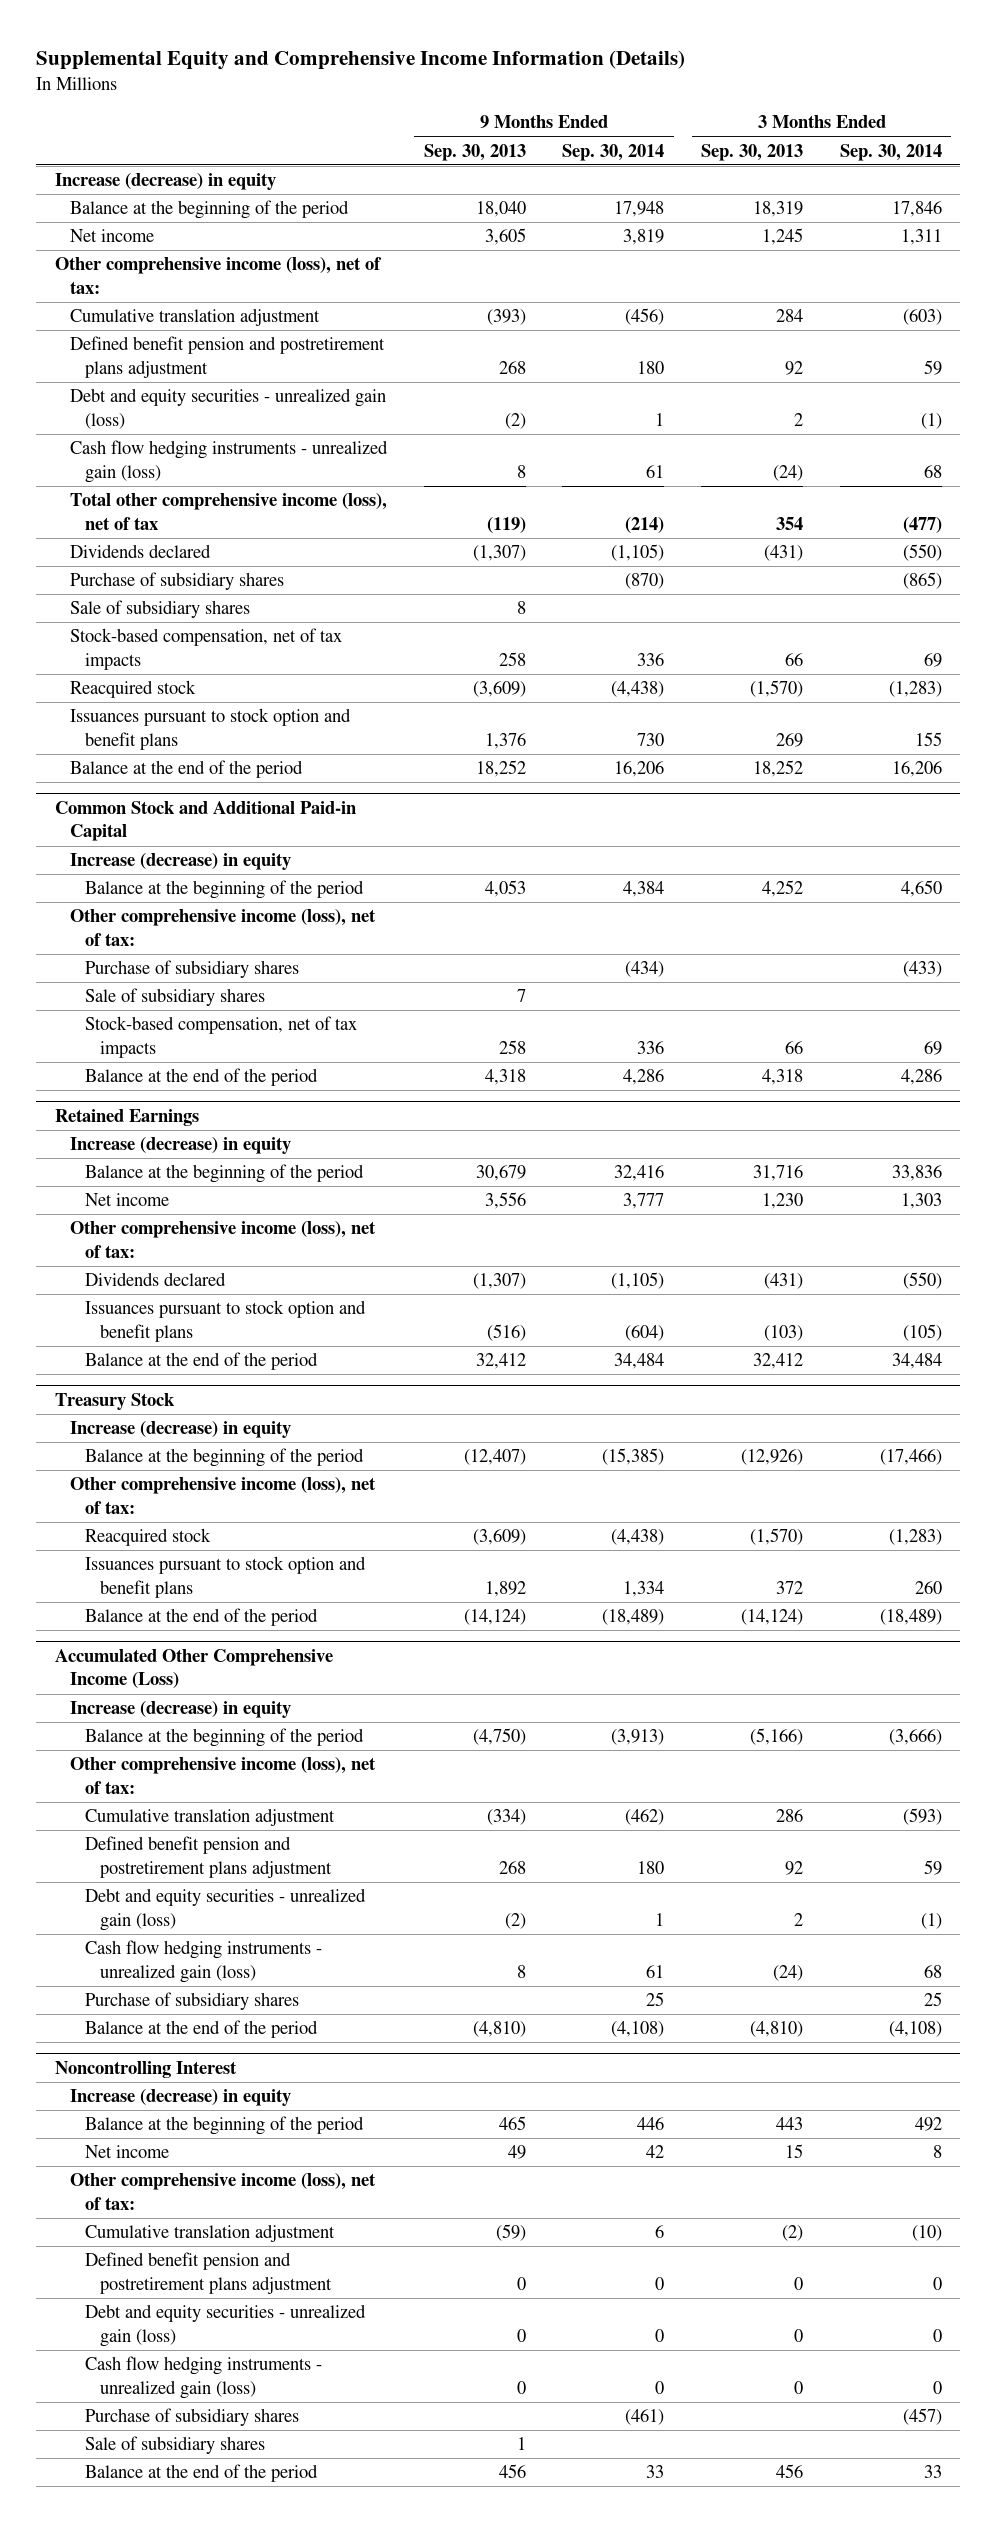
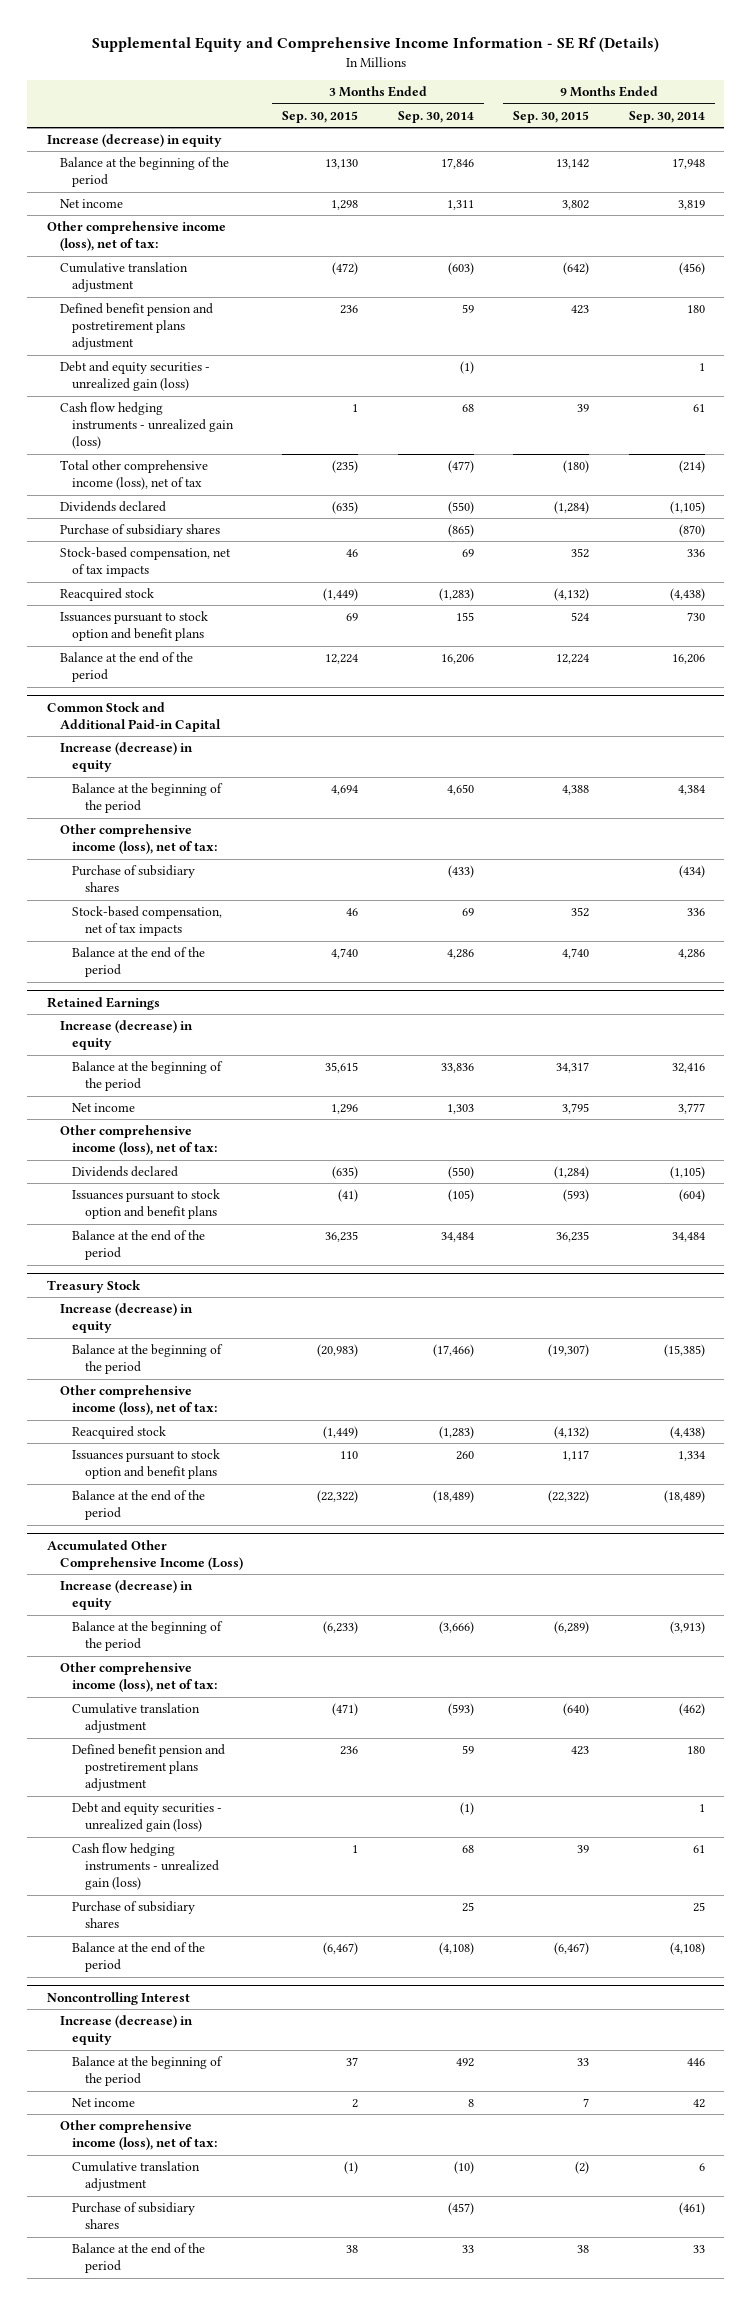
[36,49,686,70] Supplemental Equity and Comprehensive Income Information (Details) -> [91,37,659,53] Supplemental Equity and Comprehensive Income Information - SE Rf (Details)
[423,143,526,161] Sep. 30, 2013 -> none
[701,143,804,161] Sep. 30, 2013 -> none
none -> [282,110,359,123] Sep. 30, 2015
none -> [513,110,590,123] Sep. 30, 2015
[69,600,250,619] Sale of subsidiary shares -> none
[84,988,265,1007] Sale of subsidiary shares -> none
[84,2252,332,2294] Defined benefit pension and postretirement plans adjustment -> none
[84,2304,366,2347] Debt and equity securities - unrealized gain (loss) -> none
[84,2356,322,2399] Cash flow hedging instruments - unrealized gain (loss) -> none
[84,2436,265,2455] Sale of subsidiary shares -> none

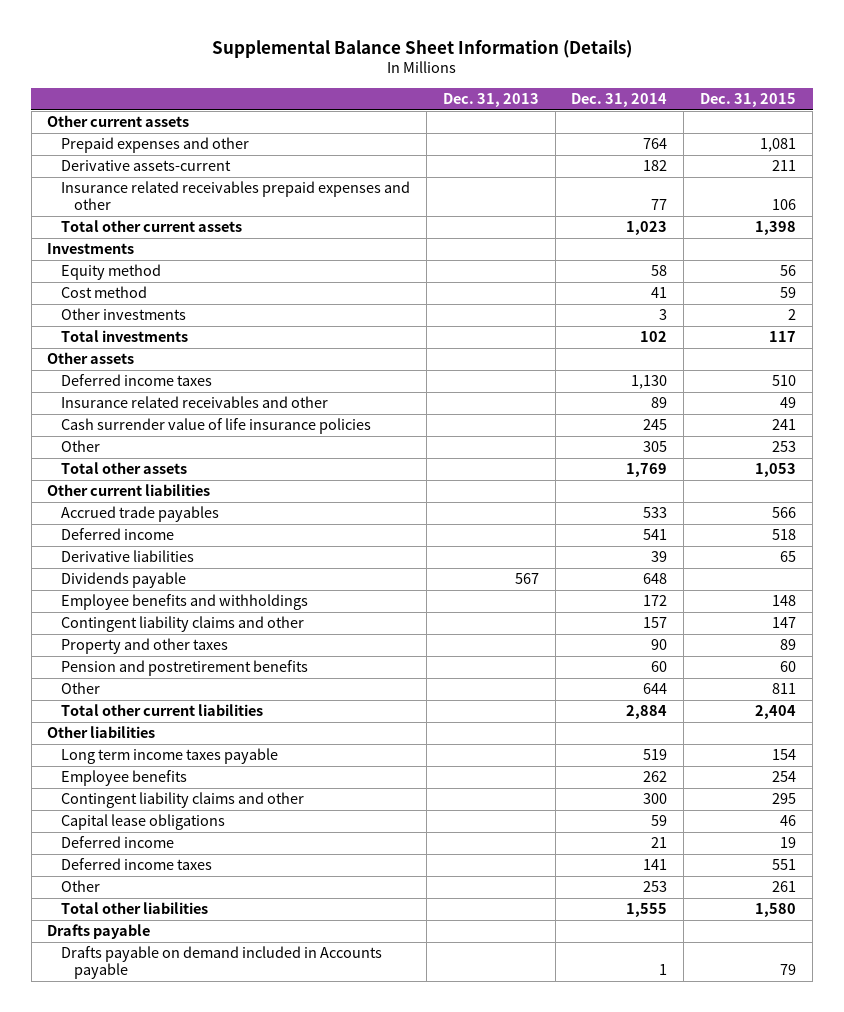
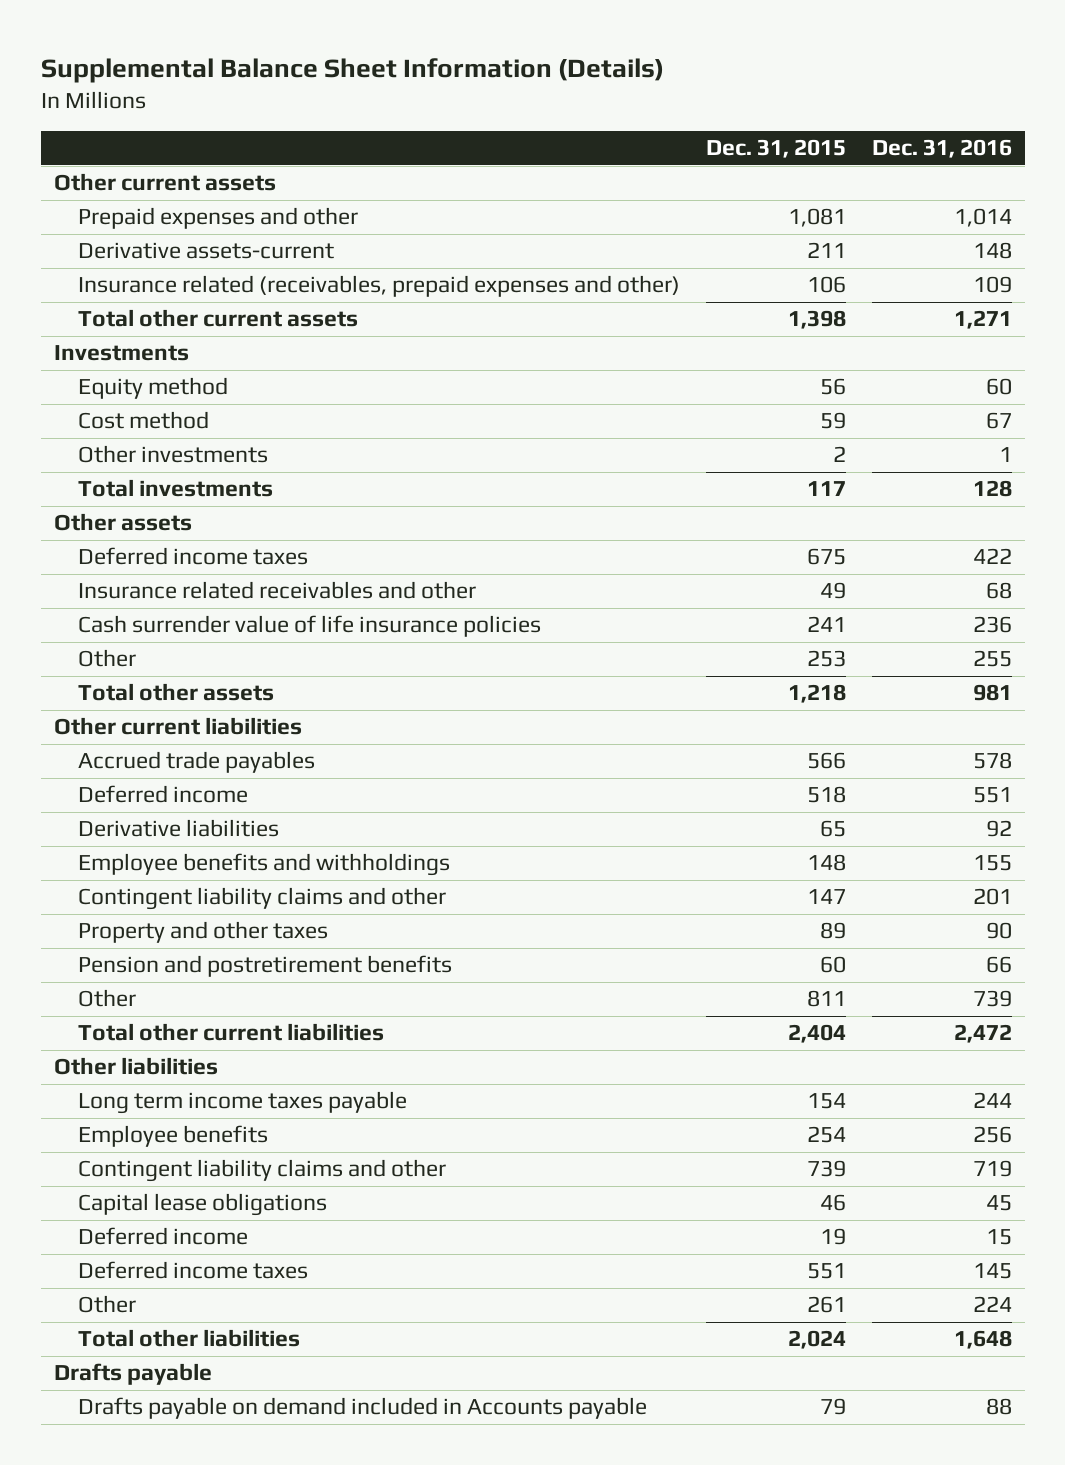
[442,93,539,108] Dec. 31, 2013 -> none
[571,93,668,108] Dec. 31, 2014 -> none
none -> [871,139,1012,159] Dec. 31, 2016
[60,181,410,211] Insurance related receivables prepaid expenses and other -> [77,275,680,298] Insurance related (receivables, prepaid expenses and other)
[772,375,797,387] 510 -> [806,548,846,566] 675
[755,463,797,478] 1,053 -> [787,684,846,704] 1,218
[60,572,186,589] Dividends payable -> none
[772,793,797,805] 295 -> [806,1160,846,1178] 739
[755,903,797,918] 1,580 -> [787,1330,846,1350] 2,024

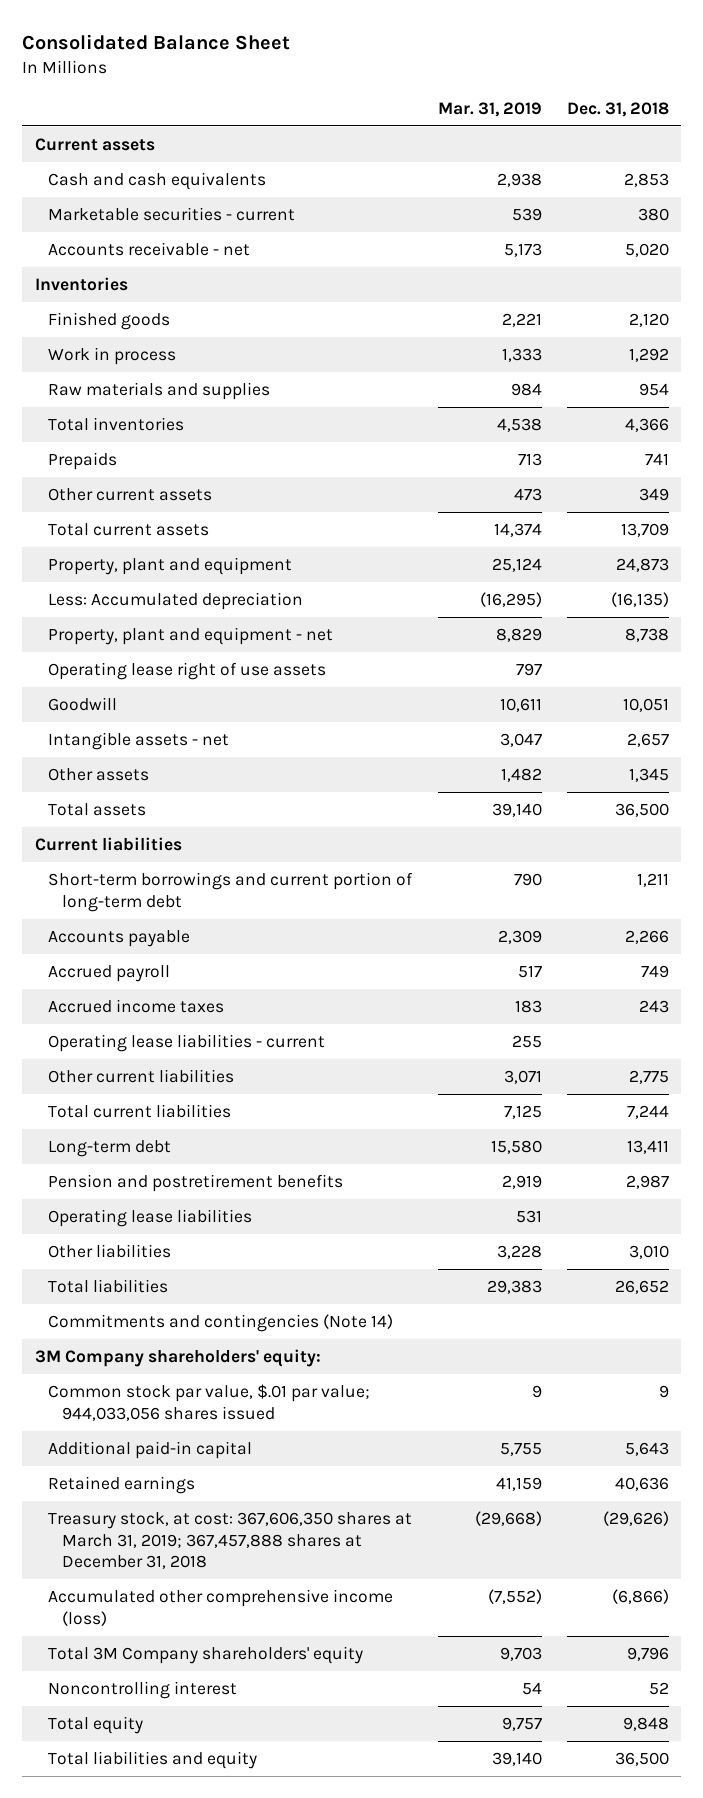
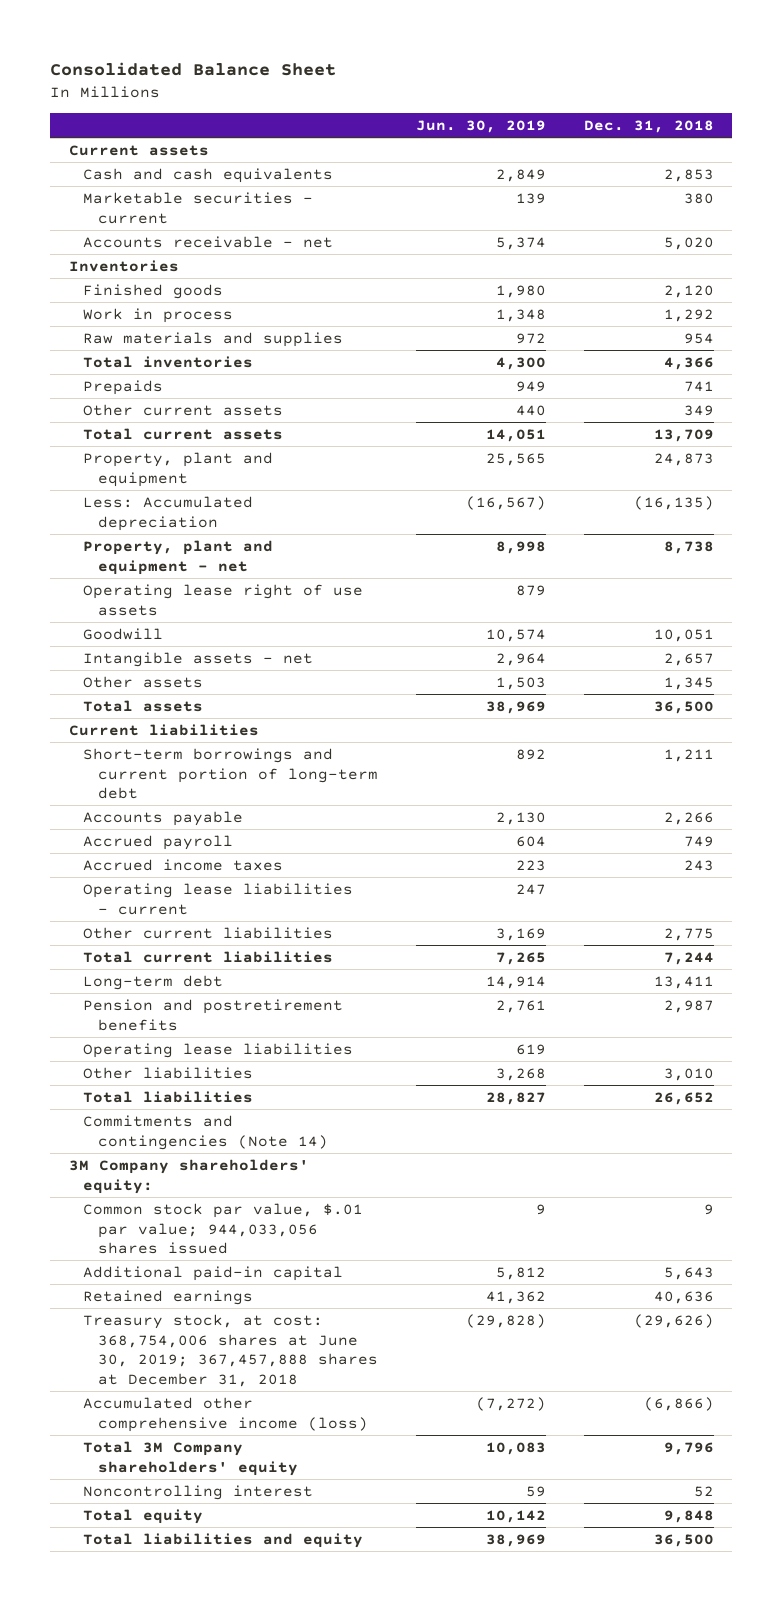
[437,101,542,117] Mar. 31, 2019 -> none
none -> [415,120,546,134] Jun. 30, 2019
[48,1512,413,1570] Treasury stock, at cost: 367,606,350 shares at March 31, 2019; 367,457,888 shares at December 31, 2018 -> [83,1313,378,1388] Treasury stock, at cost: 368,754,006 shares at June 30, 2019; 367,457,888 shares at December 31, 2018

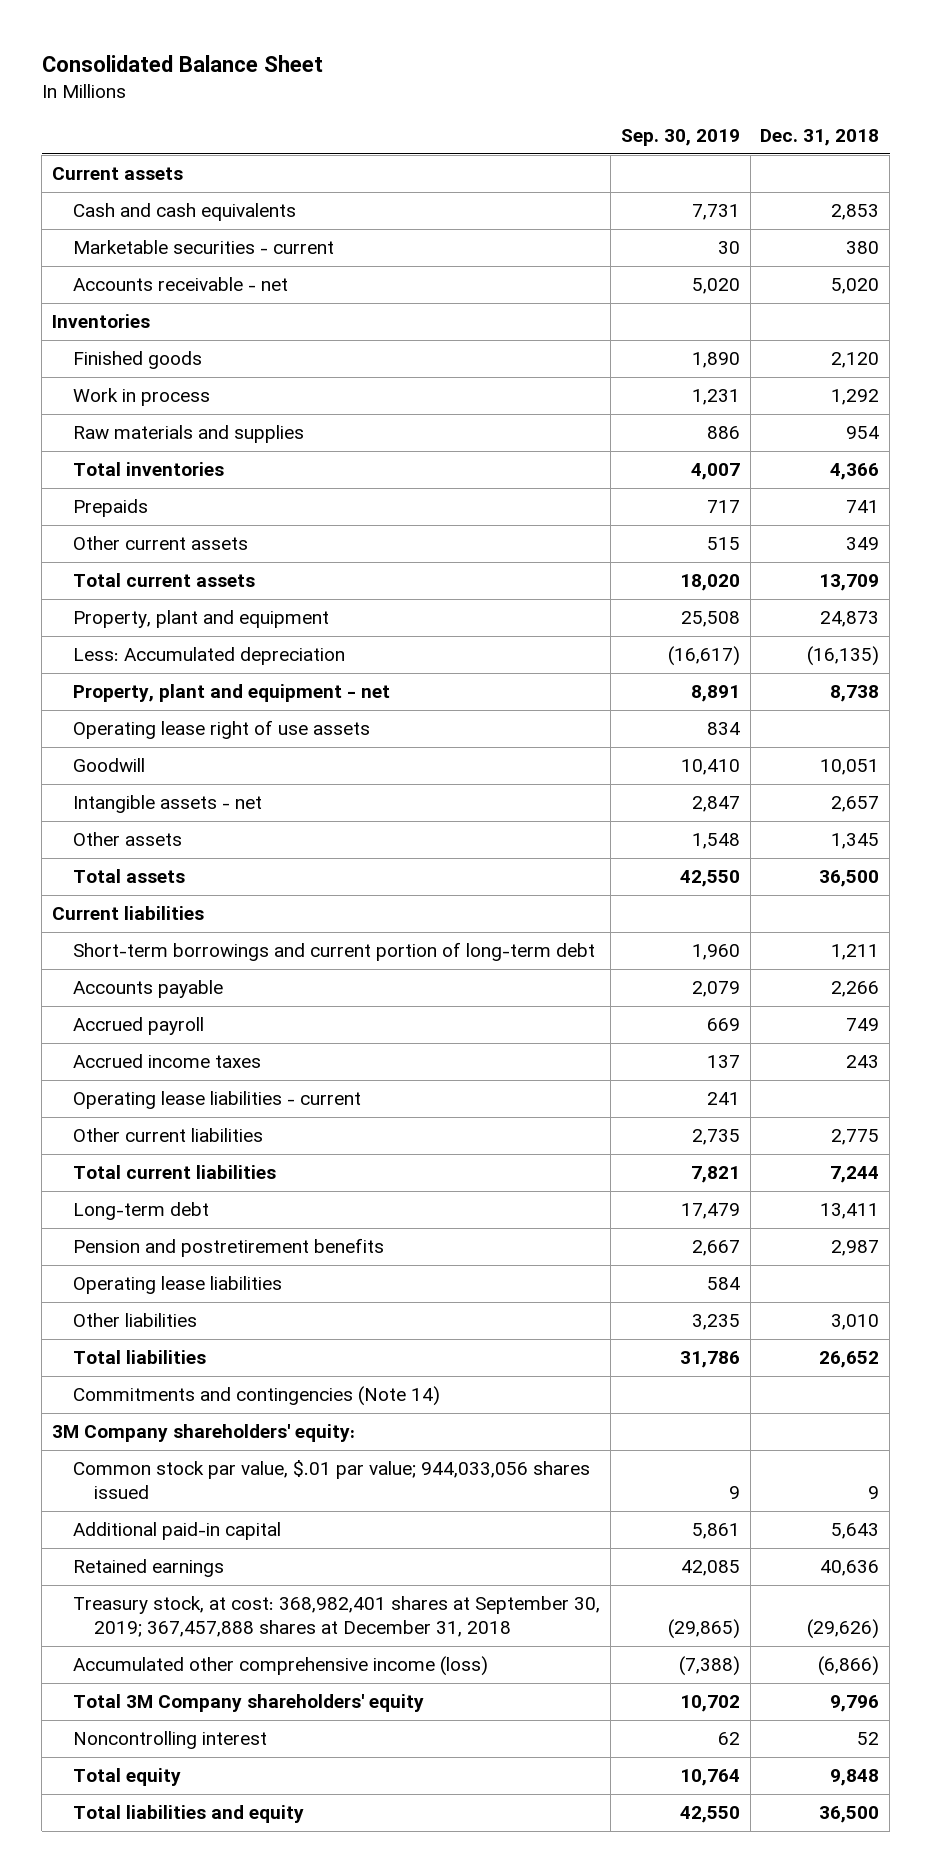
[415,120,546,134] Jun. 30, 2019 -> none
none -> [620,128,740,146] Sep. 30, 2019
[83,1313,378,1388] Treasury stock, at cost: 368,754,006 shares at June 30, 2019; 367,457,888 shares at December 31, 2018 -> [73,1596,601,1638] Treasury stock, at cost: 368,982,401 shares at September 30, 2019; 367,457,888 shares at December 31, 2018

